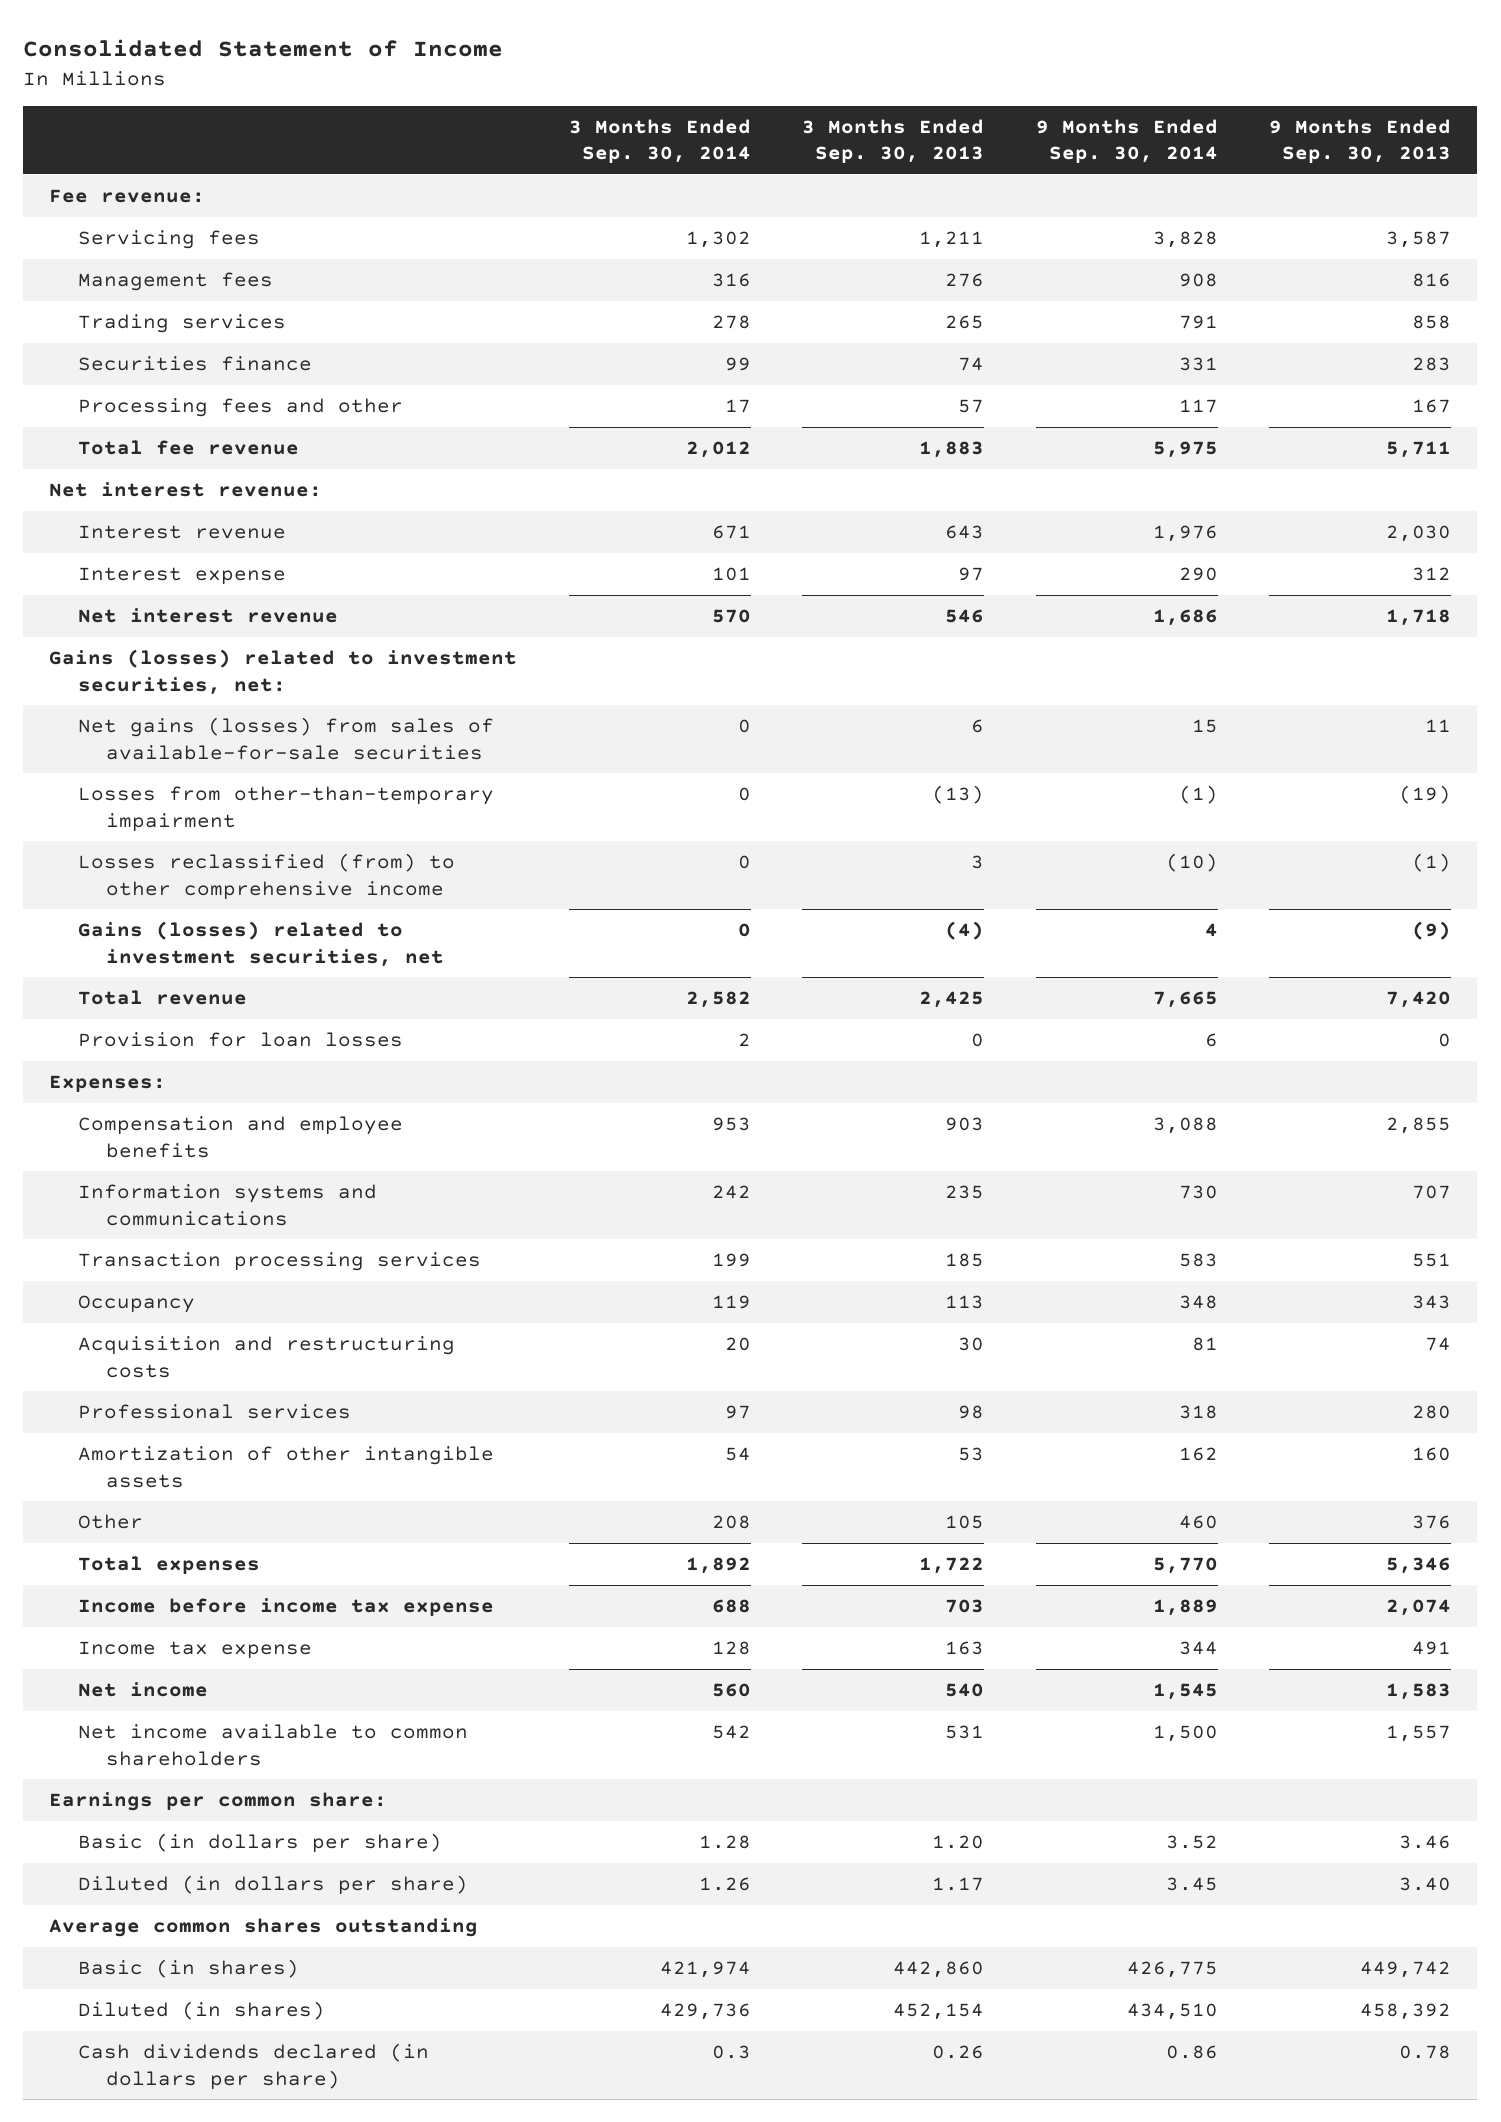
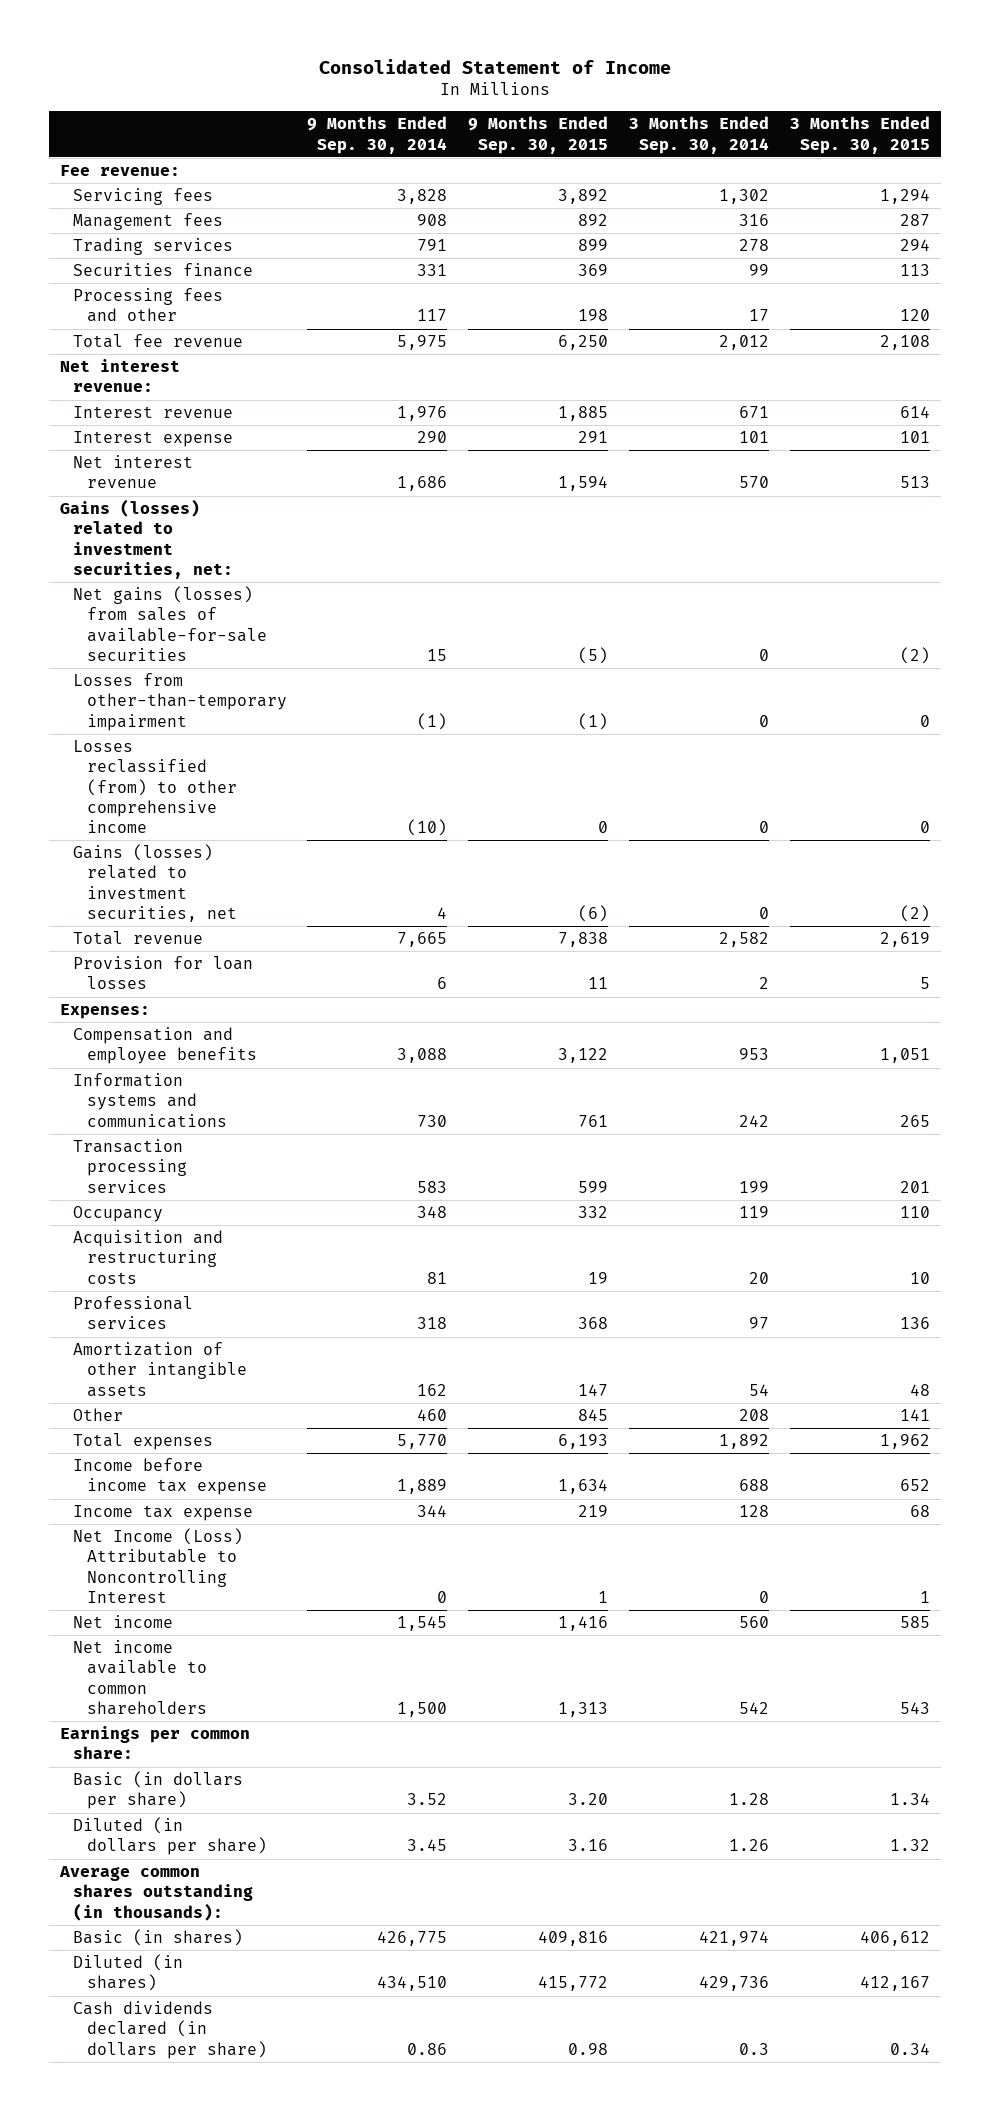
[802,118,985,164] 3 Months Ended Sep. 30, 2013 -> none
[1269,118,1452,164] 9 Months Ended Sep. 30, 2013 -> none
none -> [468,116,609,154] 9 Months Ended Sep. 30, 2015
none -> [790,116,931,154] 3 Months Ended Sep. 30, 2015
none -> [73,1528,244,1603] Net Income (Loss) Attributable to Noncontrolling Interest
[49,1918,479,1938] Average common shares outstanding -> [58,1866,254,1921] Average common shares outstanding (in thousands):

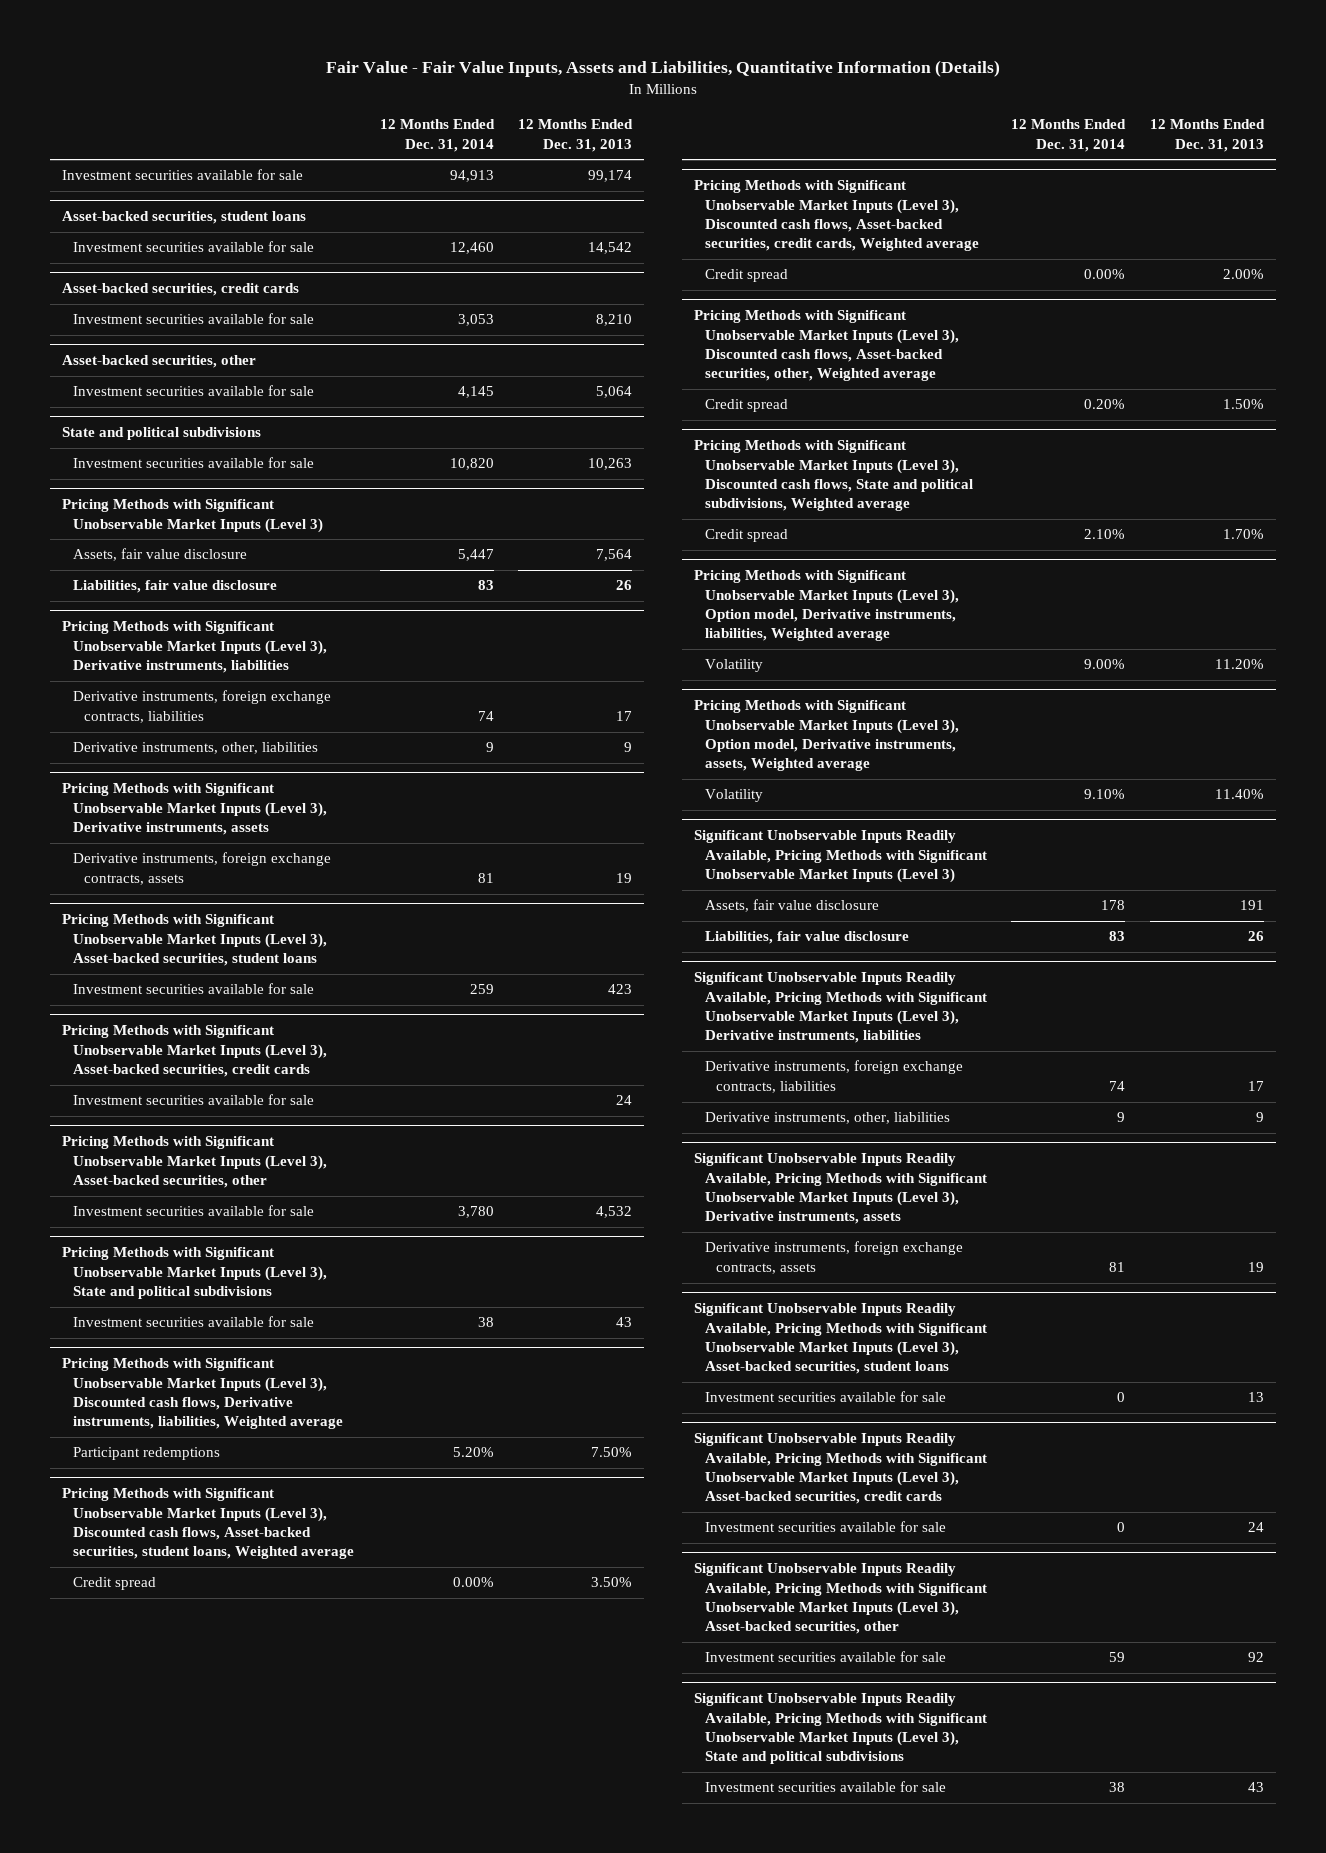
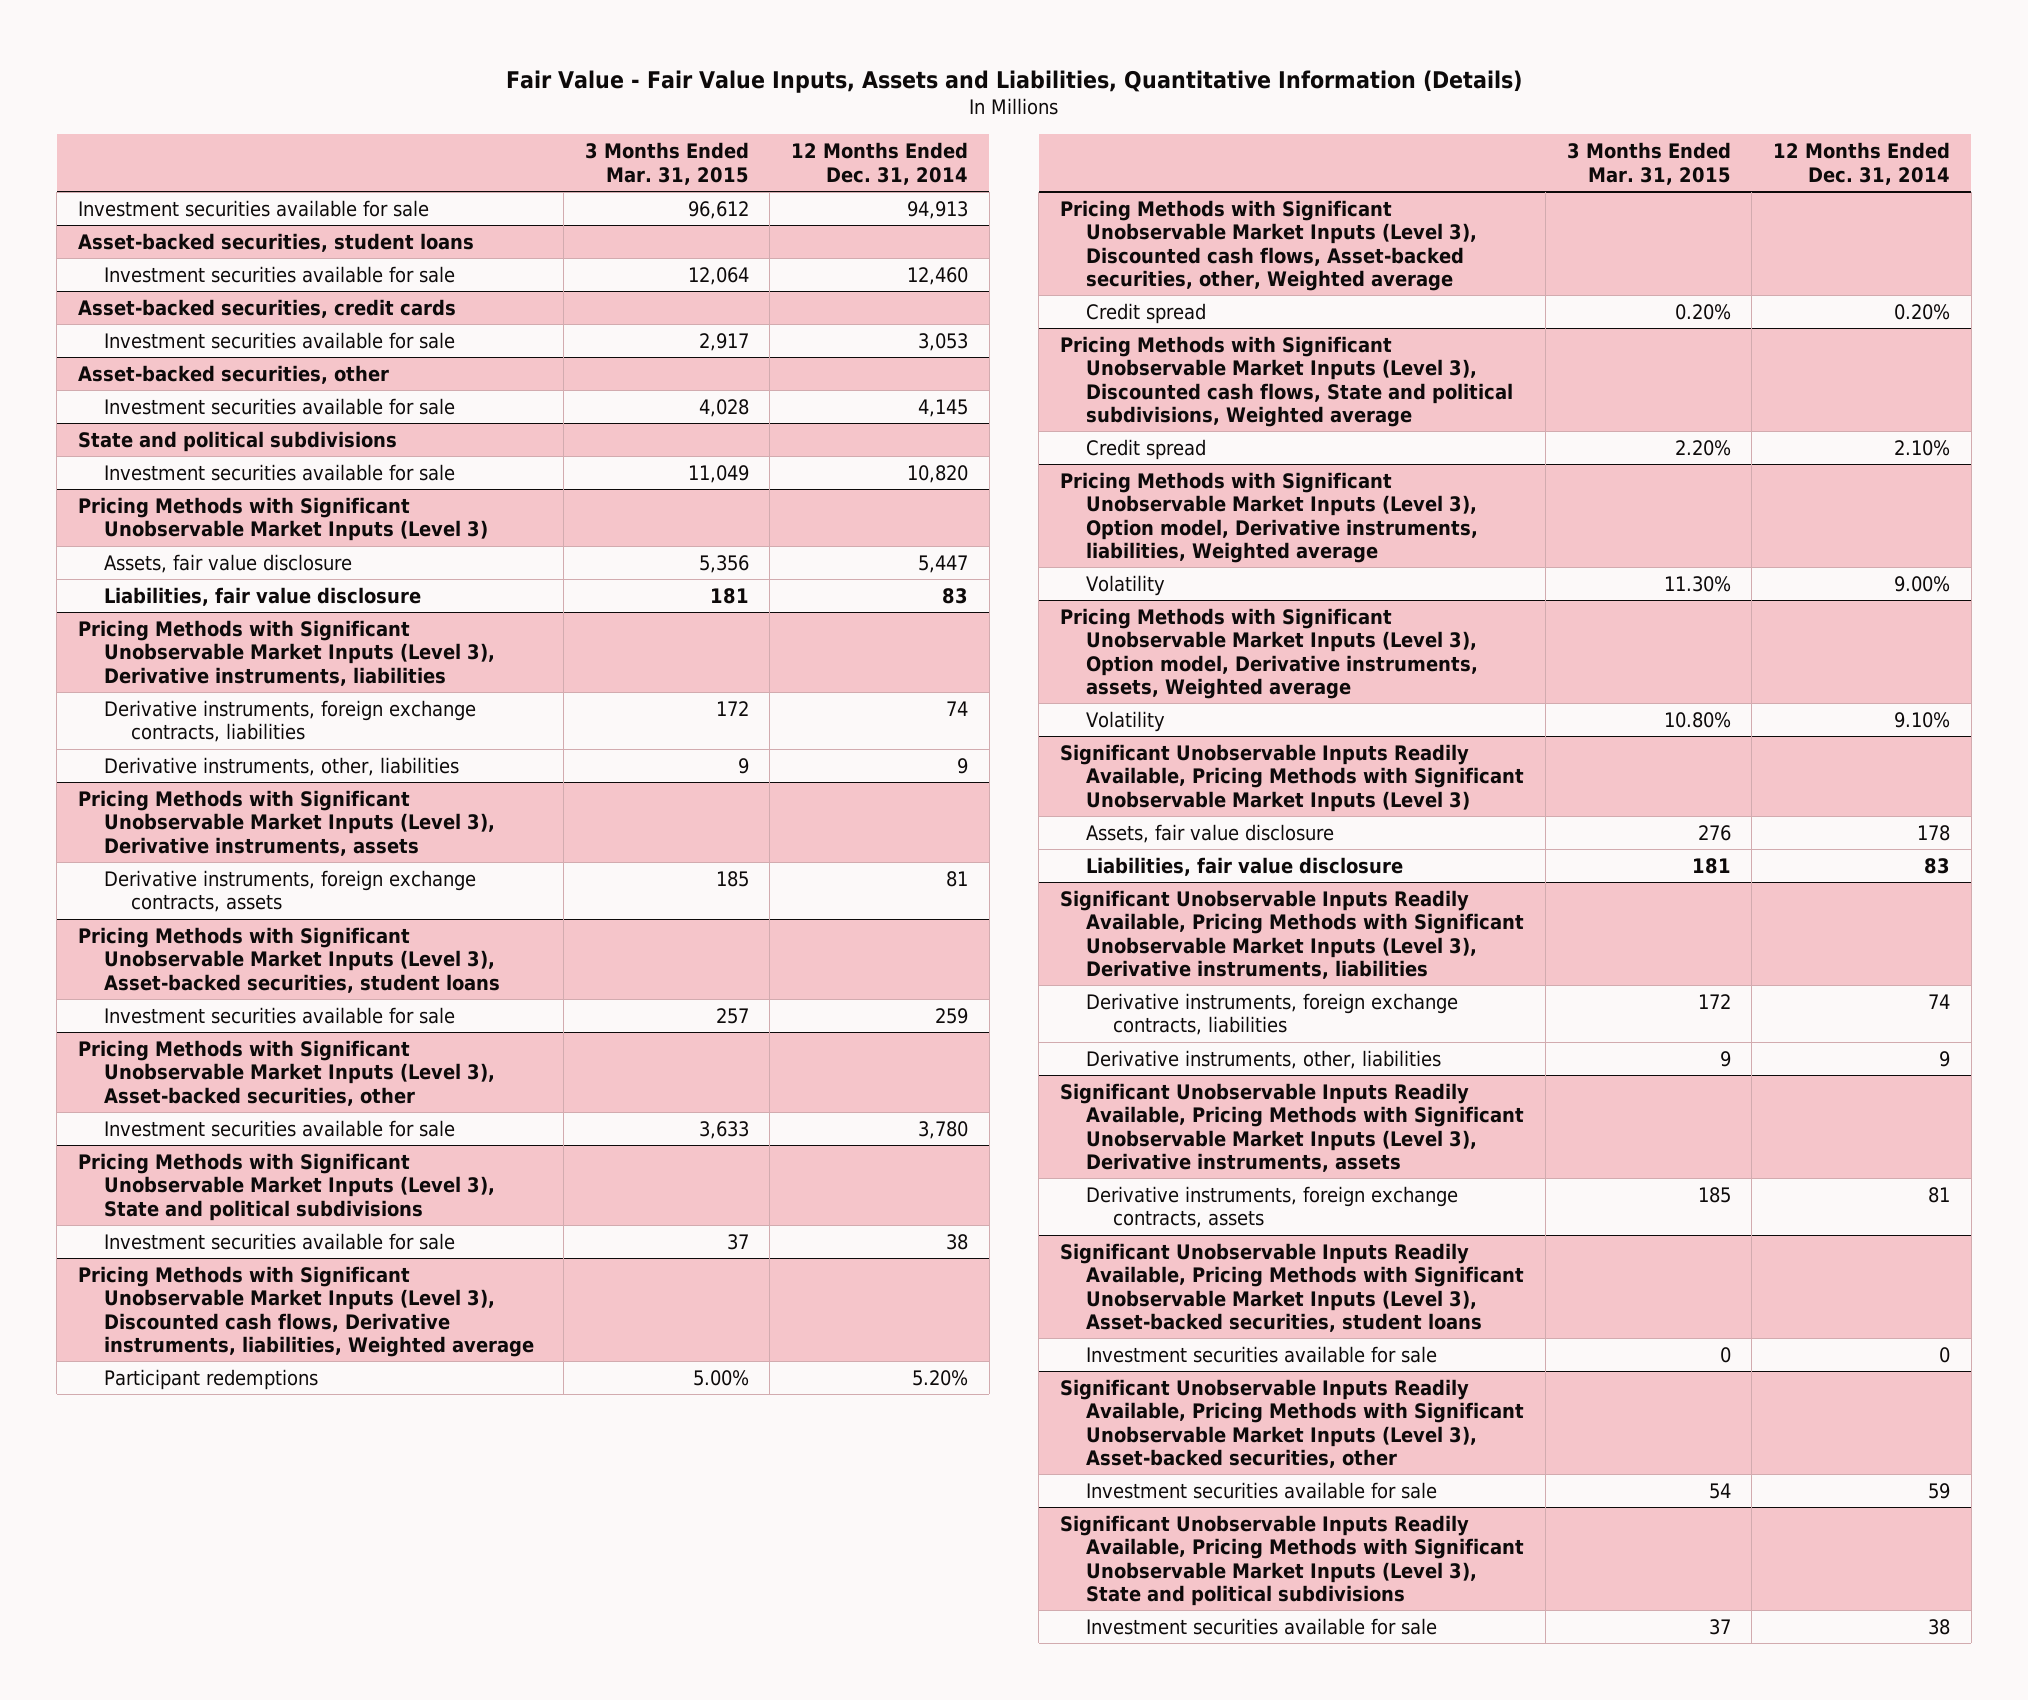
[517,119,633,152] 12 Months Ended Dec. 31, 2013 -> none
none -> [584,142,749,185] 3 Months Ended Mar. 31, 2015
[62,1025,328,1078] Pricing Methods with Significant Unobservable Market Inputs (Level 3), Asset-backed securities, credit cards -> none
[73,1094,315,1106] Investment securities available for sale -> none
[62,1488,355,1560] Pricing Methods with Significant Unobservable Market Inputs (Level 3), Discounted cash flows, Asset-backed securities, student loans, Weighted average -> none
[73,1577,157,1591] Credit spread -> none
[693,180,979,252] Pricing Methods with Significant Unobservable Market Inputs (Level 3), Discounted cash flows, Asset-backed securities, credit cards, Weighted average -> none
[704,269,788,283] Credit spread -> none
[693,1433,987,1505] Significant Unobservable Inputs Readily Available, Pricing Methods with Significant Unobservable Market Inputs (Level 3), Asset-backed securities, credit cards -> none
[704,1521,946,1533] Investment securities available for sale -> none

